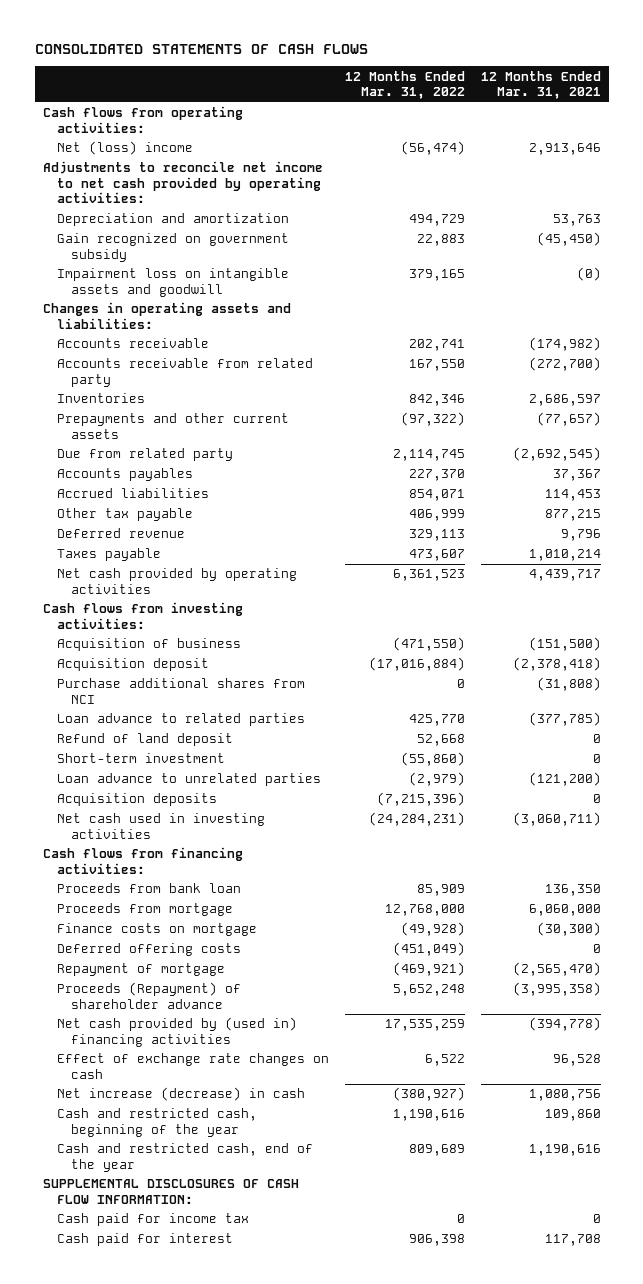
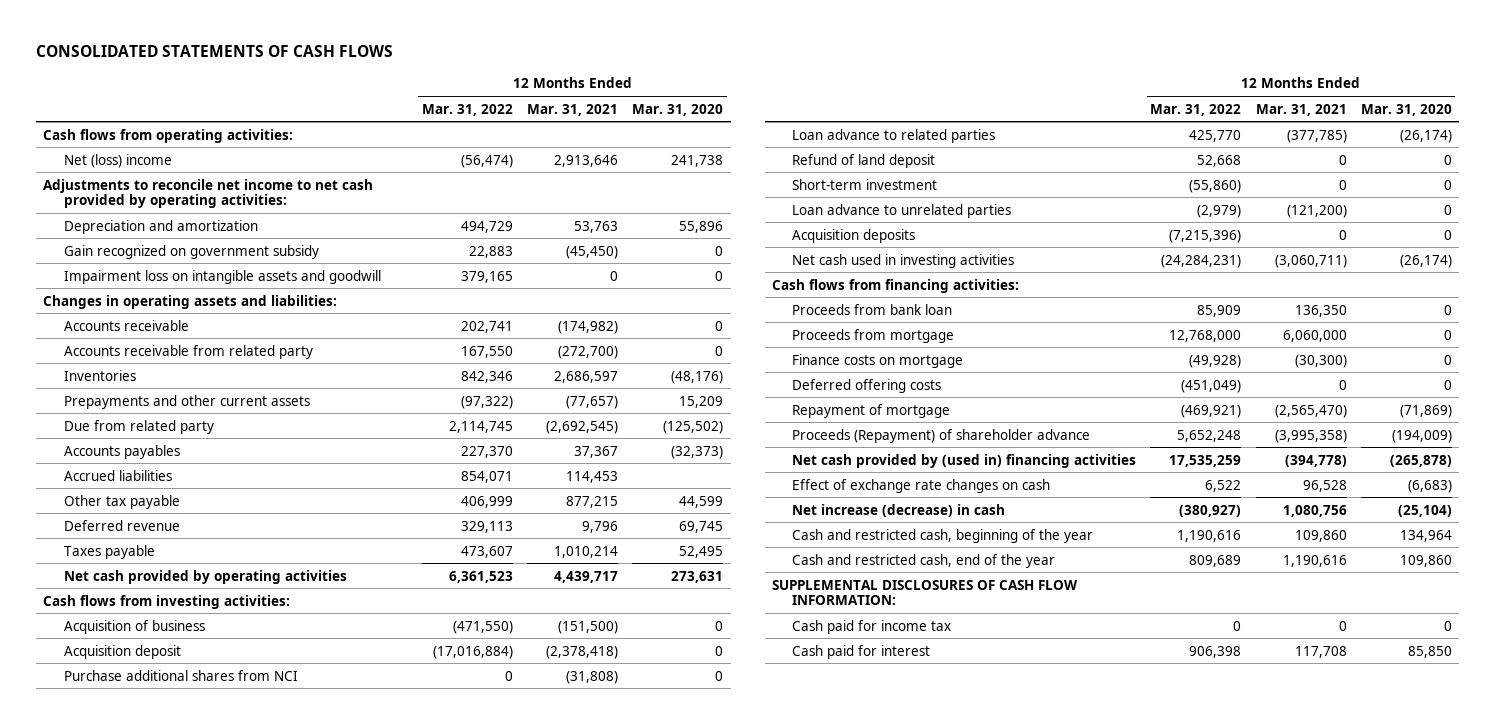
none -> [632,103,724,116] Mar. 31, 2020
[576,267,601,282] (0) -> [610,270,619,281] 0

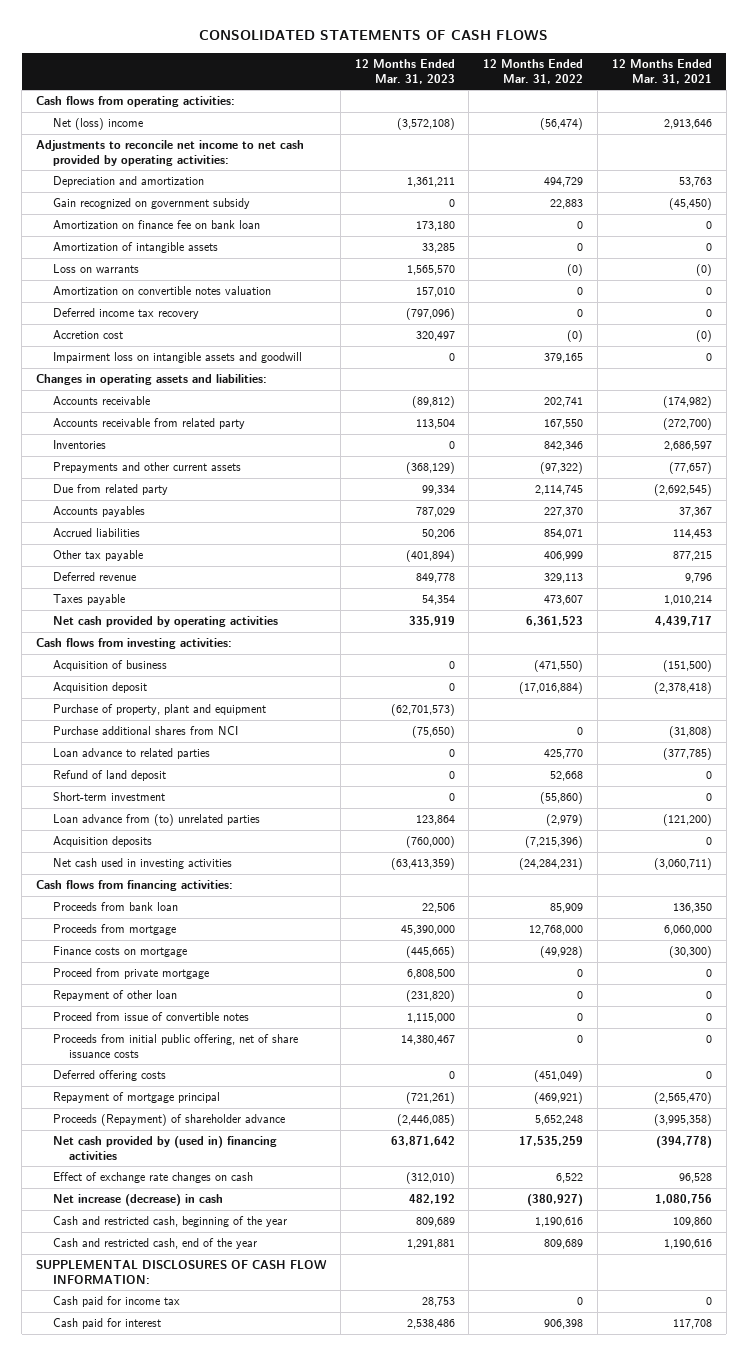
[632,103,724,116] Mar. 31, 2020 -> none
none -> [354,58,455,84] 12 Months Ended Mar. 31, 2023
none -> [52,220,260,230] Amortization on finance fee on bank loan
none -> [52,242,218,254] Amortization of intangible assets
none -> [52,264,139,274] Loss on warrants
none -> [52,286,271,296] Amortization on convertible notes valuation
none -> [52,308,199,320] Deferred income tax recovery
none -> [52,330,123,340] Accretion cost
none -> [52,704,266,716] Purchase of property, plant and equipment
[792,203,1012,218] Loan advance to unrelated parties -> [52,814,260,827] Loan advance from (to) unrelated parties
none -> [52,968,209,980] Proceed from private mortgage
none -> [52,990,177,1002] Repayment of other loan
none -> [52,1012,249,1022] Proceed from issue of convertible notes
none -> [52,1034,298,1058] Proceeds from initial public offering, net of share issuance costs
[792,403,951,418] Repayment of mortgage -> [52,1092,220,1104] Repayment of mortgage principal

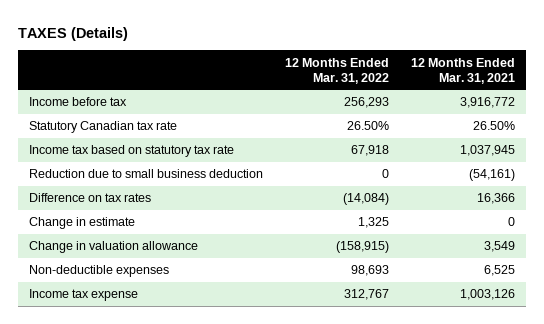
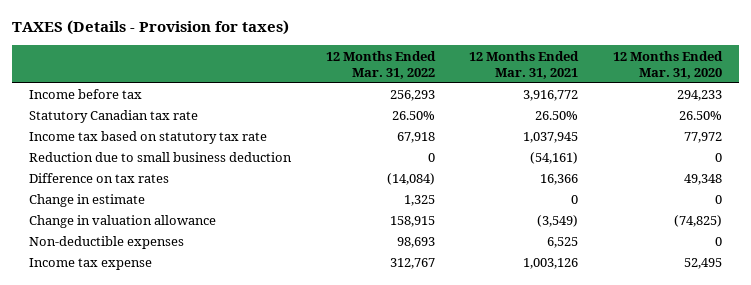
[17,26,128,41] TAXES (Details) -> [12,20,290,36] TAXES (Details - Provision for taxes)
none -> [612,50,723,79] 12 Months Ended Mar. 31, 2020
[335,241,389,254] (158,915) -> [389,216,435,228] 158,915
[483,241,515,253] 3,549 -> [537,215,579,228] (3,549)

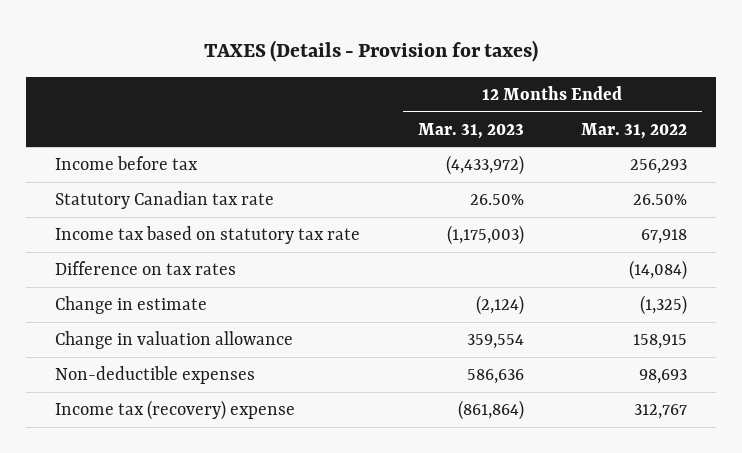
[469,50,580,79] 12 Months Ended Mar. 31, 2021 -> none
[612,50,723,79] 12 Months Ended Mar. 31, 2020 -> none
none -> [417,122,524,139] Mar. 31, 2023
[29,152,293,163] Reduction due to small business deduction -> none
[403,195,435,207] 1,325 -> [640,294,688,315] (1,325)
[29,258,153,271] Income tax expense -> [54,399,295,420] Income tax (recovery) expense

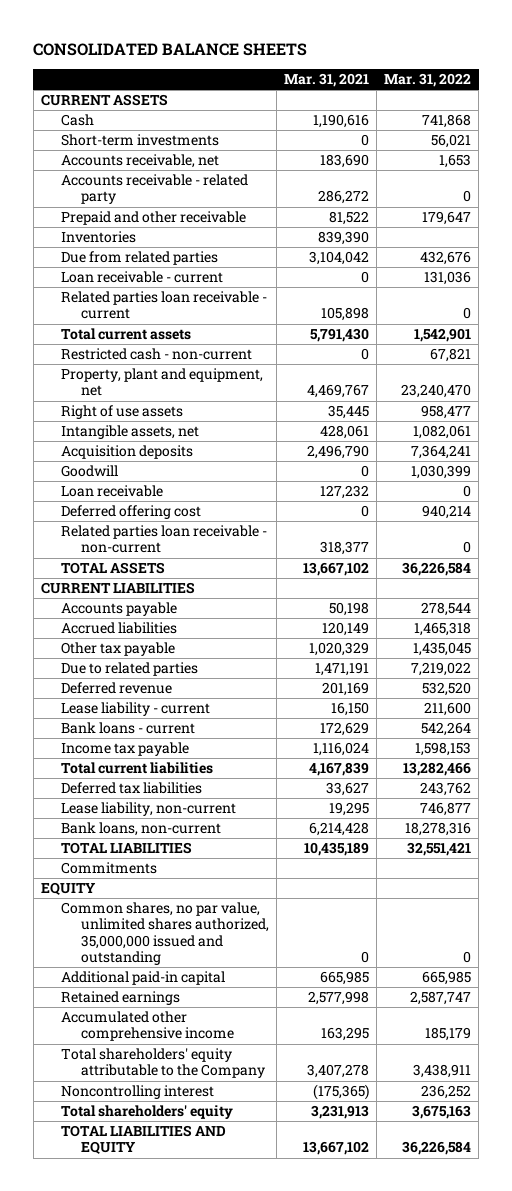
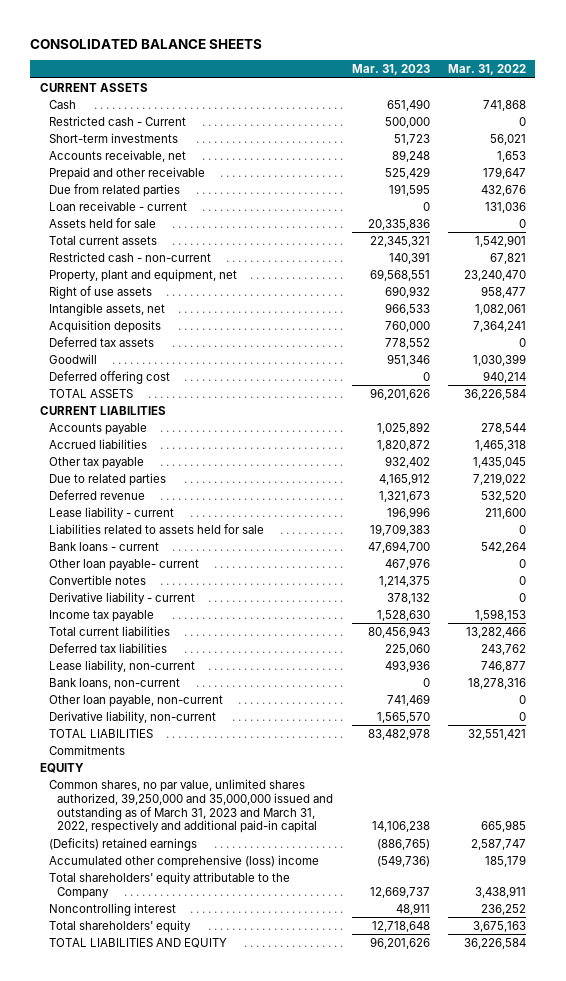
[284,72,370,87] Mar. 31, 2021 -> none
none -> [351,64,430,76] Mar. 31, 2023
none -> [48,115,186,126] Restricted cash - Current
[61,174,249,205] Accounts receivable - related party -> none
[61,231,137,244] Inventories -> none
[61,291,268,320] Related parties loan receivable - current -> none
none -> [48,217,156,228] Assets held for sale
none -> [48,336,154,347] Deferred tax assets
[61,485,164,498] Loan receivable -> none
[61,525,268,554] Related parties loan receivable - non-current -> none
none -> [48,523,264,534] Liabilities related to assets held for sale
none -> [48,558,199,571] Other loan payable- current
none -> [48,574,146,585] Convertible notes
none -> [48,591,195,604] Derivative liability - current
none -> [48,694,223,707] Other loan payable, non-current
none -> [48,710,216,723] Derivative liability, non-current
[61,971,226,986] Additional paid-in capital -> none
[61,902,270,965] Common shares, no par value, unlimited shares authorized, 35,000,000 issued and outstanding -> [48,778,334,834] Common shares, no par value, unlimited shares authorized, 39,250,000 and 35,000,000 issued and outstanding as of March 31, 2023 and March 31, 2022, respectively and additional paid-in capital
[463,950,472,963] 0 -> [481,820,527,833] 665,985
[61,991,181,1006] Retained earnings -> [48,837,197,851] (Deficits) retained earnings
[61,1011,235,1042] Accumulated other comprehensive income -> [48,854,319,868] Accumulated other comprehensive (loss) income

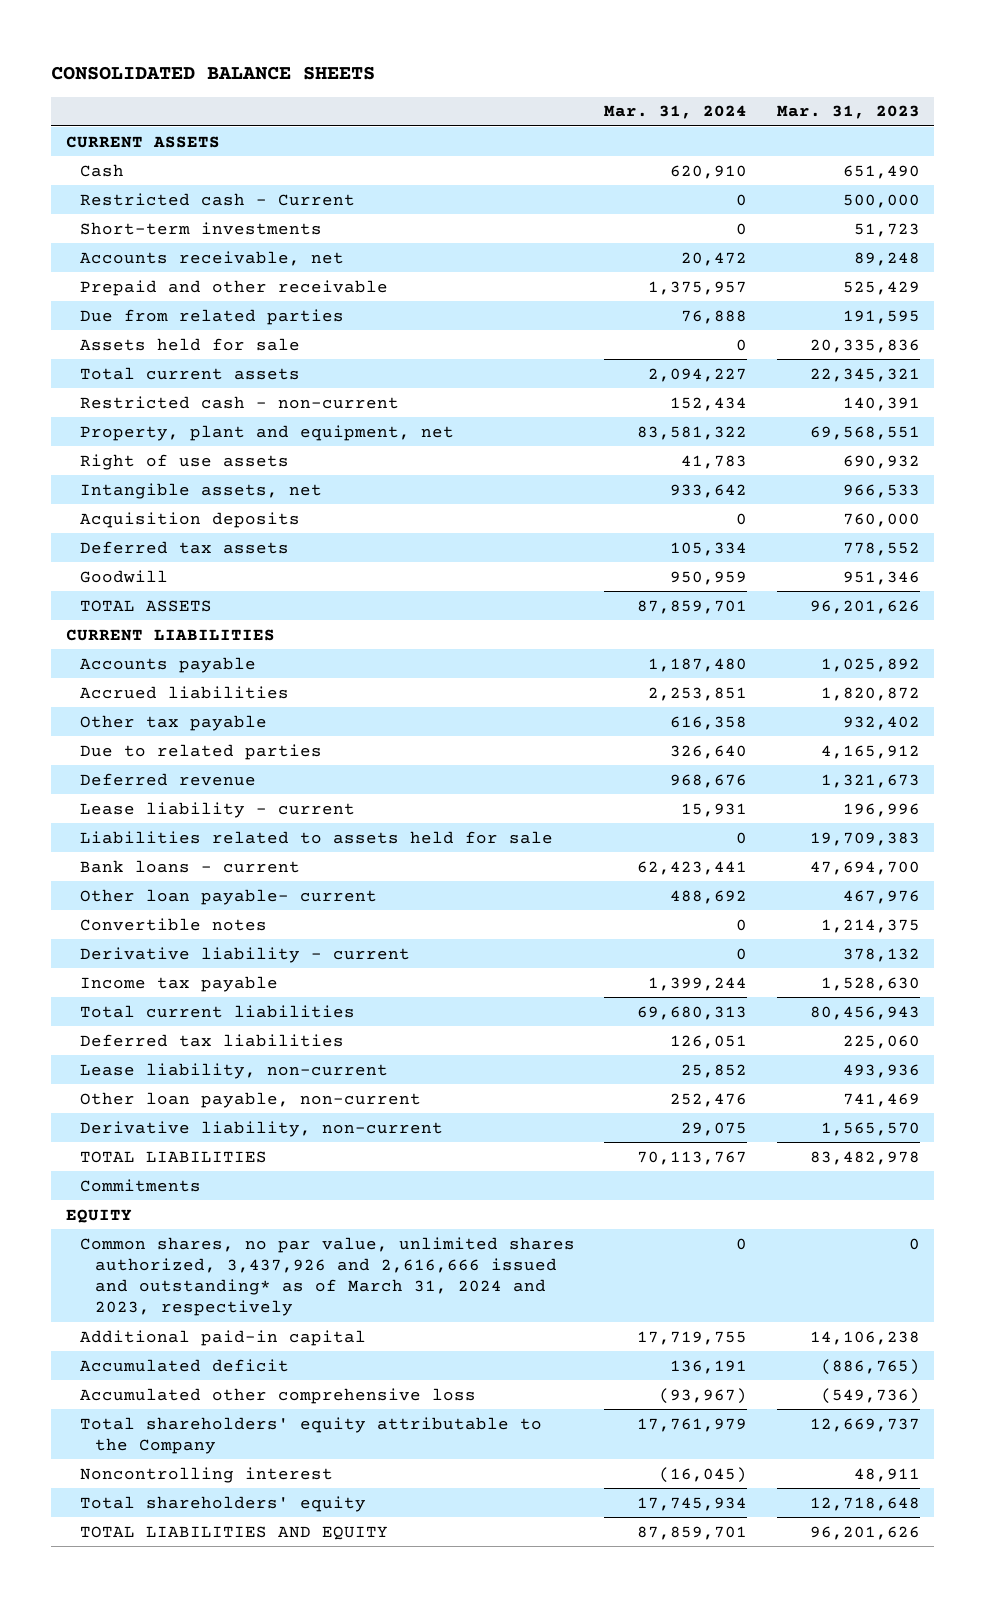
[448,64,527,76] Mar. 31, 2022 -> none
none -> [604,105,748,120] Mar. 31, 2024
[48,200,187,211] Loan receivable - current -> none
[48,370,170,384] Deferred offering cost -> none
[48,677,180,689] Bank loans, non-current -> none
[48,778,334,834] Common shares, no par value, unlimited shares authorized, 39,250,000 and 35,000,000 issued and outstanding as of March 31, 2023 and March 31, 2022, respectively and additional paid-in capital -> [80,1236,576,1317] Common shares, no par value, unlimited shares authorized, 3,437,926 and 2,616,666 issued and outstanding* as of March 31, 2024 and 2023, respectively
[371,821,430,833] 14,106,238 -> [908,1237,920,1250] 0
none -> [80,1329,367,1346] Additional paid-in capital
[48,837,197,851] (Deficits) retained earnings -> [80,1358,290,1372] Accumulated deficit
[48,854,319,868] Accumulated other comprehensive (loss) income -> [80,1387,477,1404] Accumulated other comprehensive loss

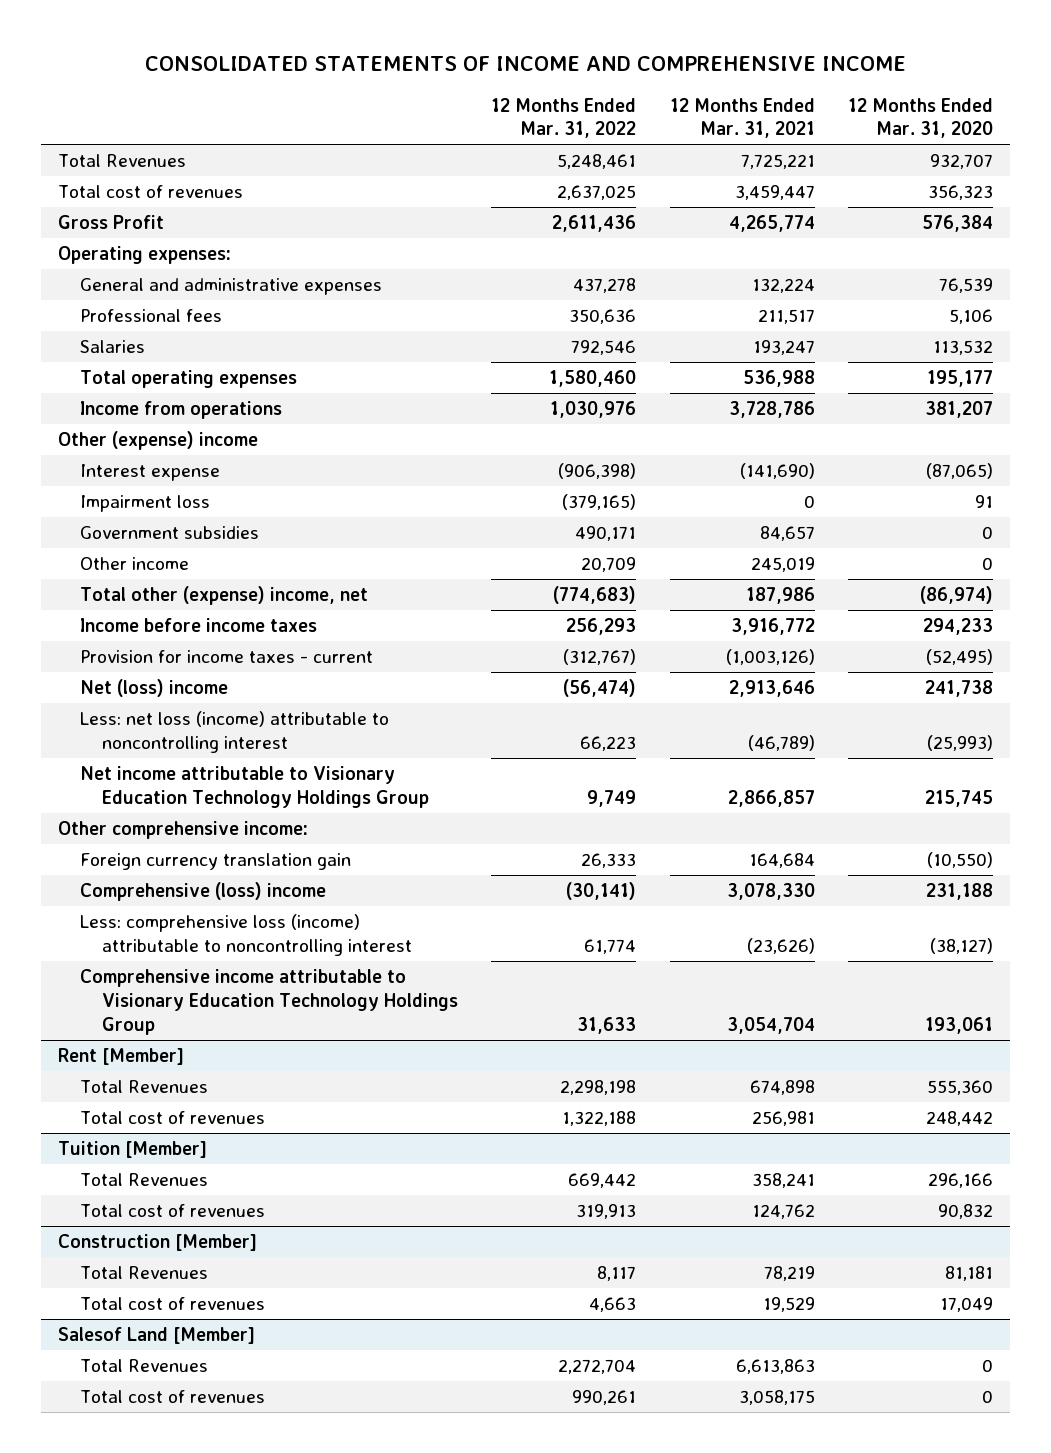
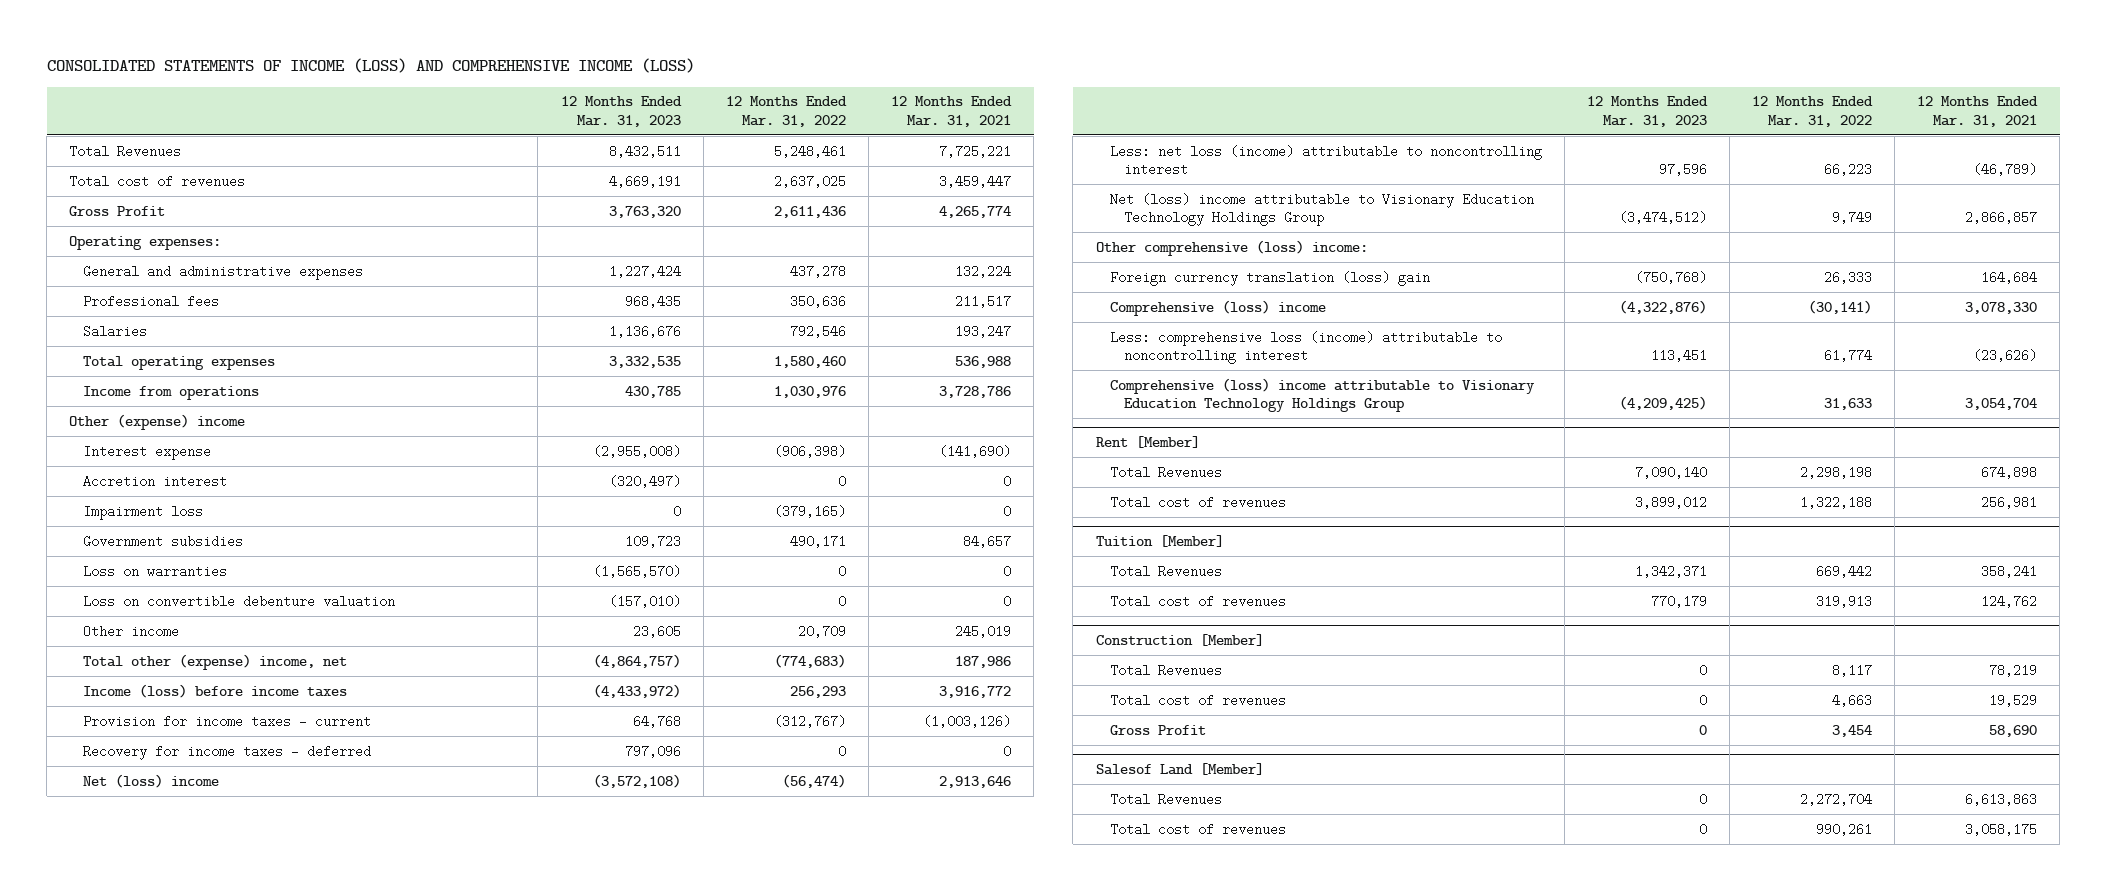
[145,55,907,71] CONSOLIDATED STATEMENTS OF INCOME AND COMPREHENSIVE INCOME -> [46,57,695,73] CONSOLIDATED STATEMENTS OF INCOME (LOSS) AND COMPREHENSIVE INCOME (LOSS)
[848,97,994,139] 12 Months Ended Mar. 31, 2020 -> none
none -> [560,96,682,127] 12 Months Ended Mar. 31, 2023
none -> [83,474,228,488] Accretion interest
none -> [83,564,228,578] Loss on warranties
none -> [83,594,396,608] Loss on convertible debenture valuation
[79,617,317,632] Income before income taxes -> [83,683,348,698] Income (loss) before income taxes
none -> [83,744,372,760] Recovery for income taxes - deferred
[79,765,429,808] Net income attributable to Visionary Education Technology Holdings Group -> [1109,192,1534,226] Net (loss) income attributable to Visionary Education Technology Holdings Group
[57,820,308,839] Other comprehensive income: -> [1095,239,1368,256] Other comprehensive (loss) income:
[79,852,351,870] Foreign currency translation gain -> [1109,270,1430,286] Foreign currency translation (loss) gain
[79,968,458,1035] Comprehensive income attributable to Visionary Education Technology Holdings Group -> [1109,377,1535,412] Comprehensive (loss) income attributable to Visionary Education Technology Holdings Group
none -> [1109,724,1206,735] Gross Profit

